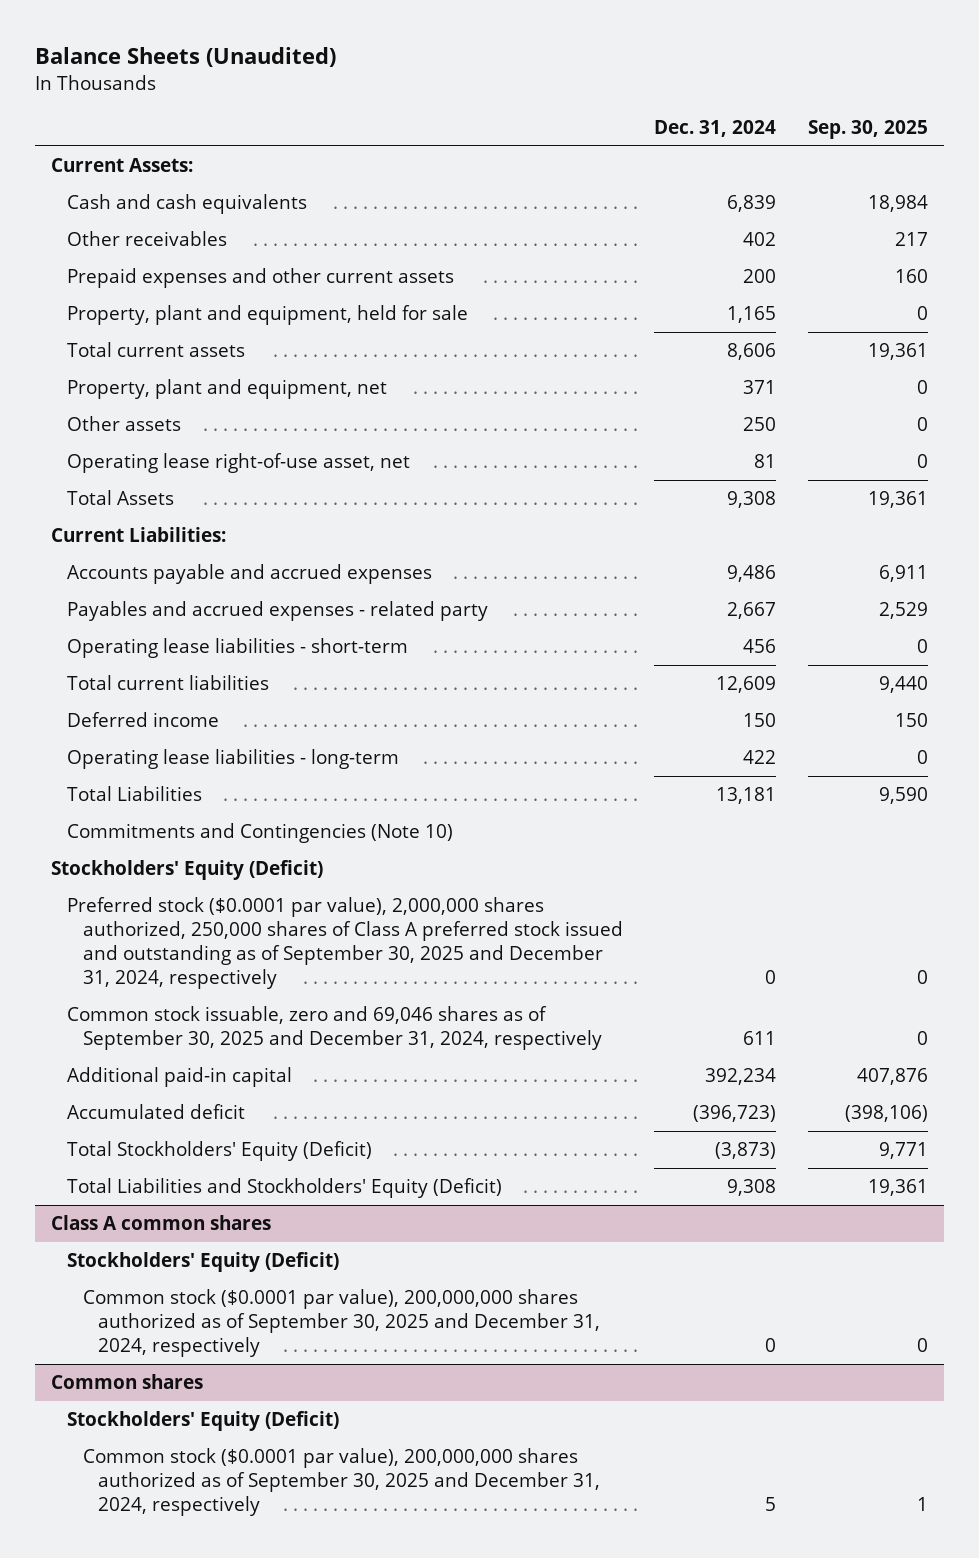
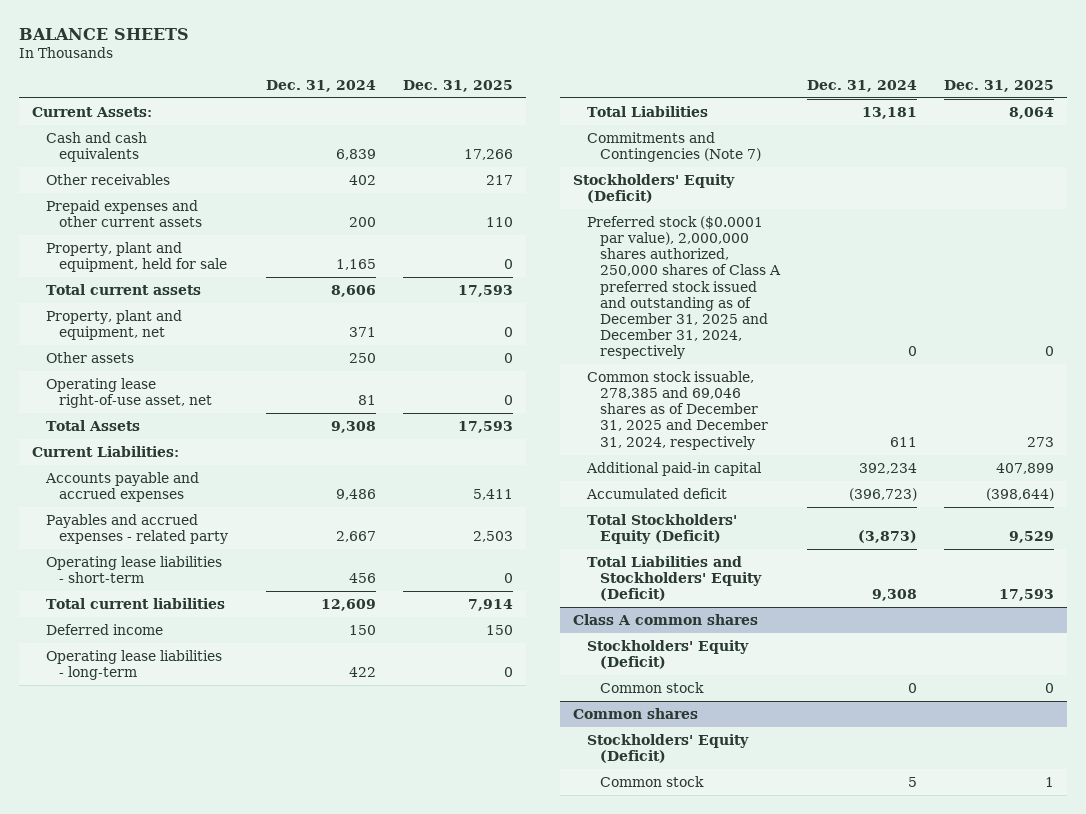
[35,47,337,68] Balance Sheets (Unaudited) -> [18,27,189,40] BALANCE SHEETS
[807,119,928,139] Sep. 30, 2025 -> none
none -> [402,79,513,92] Dec. 31, 2025
[66,823,453,844] Commitments and Contingencies (Note 10) -> [586,131,762,163] Commitments and Contingencies (Note 7)
[66,897,623,990] Preferred stock ($0.0001 par value), 2,000,000 shares authorized, 250,000 shares of Class A preferred stock issued and outstanding as of September 30, 2025 and December 31, 2024, respectively -> [586,215,782,360] Preferred stock ($0.0001 par value), 2,000,000 shares authorized, 250,000 shares of Class A preferred stock issued and outstanding as of December 31, 2025 and December 31, 2024, respectively
[66,1006,602,1051] Common stock issuable, zero and 69,046 shares as of September 30, 2025 and December 31, 2024, respectively -> [586,370,769,450] Common stock issuable, 278,385 and 69,046 shares as of December 31, 2025 and December 31, 2024, respectively
[82,1289,601,1358] Common stock ($0.0001 par value), 200,000,000 shares authorized as of September 30, 2025 and December 31, 2024, respectively -> [600,681,705,693] Common stock
[82,1448,601,1517] Common stock ($0.0001 par value), 200,000,000 shares authorized as of September 30, 2025 and December 31, 2024, respectively -> [600,775,705,787] Common stock

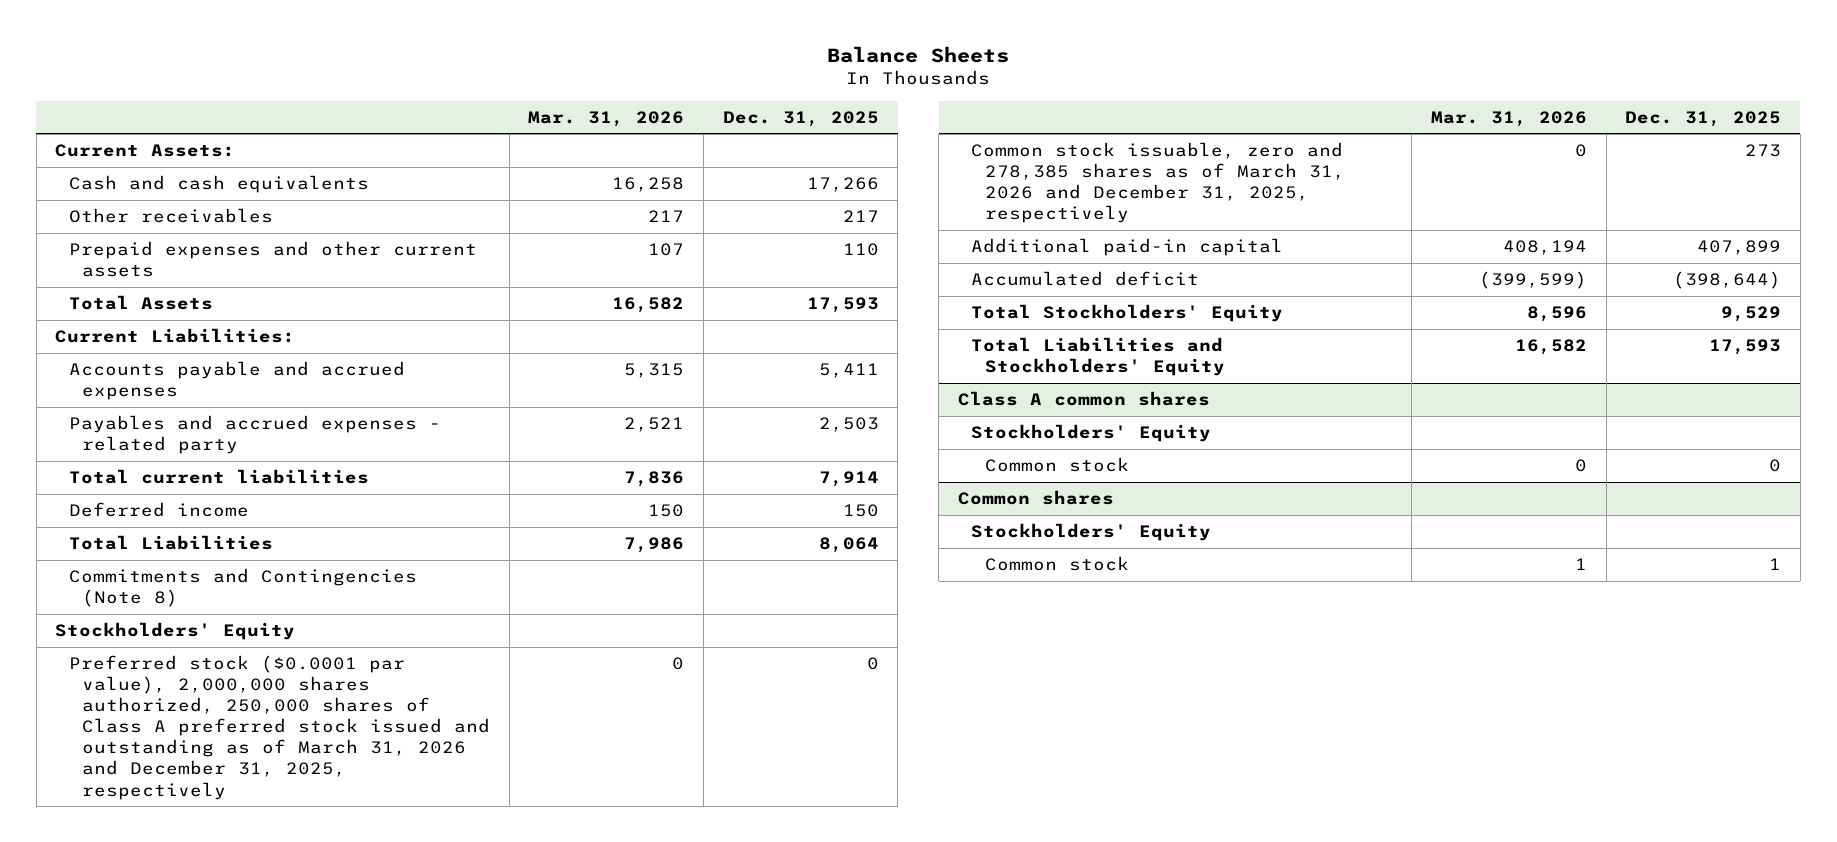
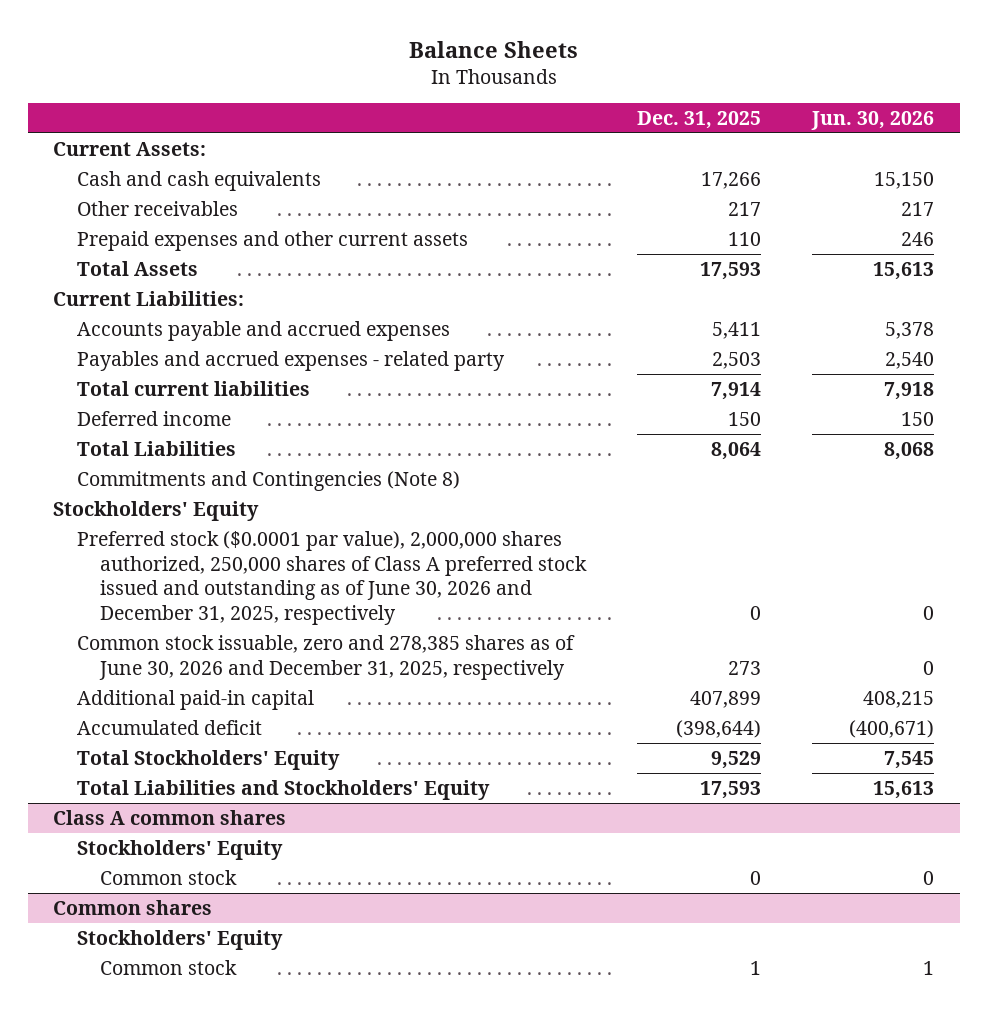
[528,110,685,127] Mar. 31, 2026 -> none
none -> [811,110,935,130] Jun. 30, 2026
[68,655,491,800] Preferred stock ($0.0001 par value), 2,000,000 shares authorized, 250,000 shares of Class A preferred stock issued and outstanding as of March 31, 2026 and December 31, 2025, respectively -> [76,530,588,626] Preferred stock ($0.0001 par value), 2,000,000 shares authorized, 250,000 shares of Class A preferred stock issued and outstanding as of June 30, 2026 and December 31, 2025, respectively
[971,142,1345,224] Common stock issuable, zero and 278,385 shares as of March 31, 2026 and December 31, 2025, respectively -> [76,634,575,680] Common stock issuable, zero and 278,385 shares as of June 30, 2026 and December 31, 2025, respectively

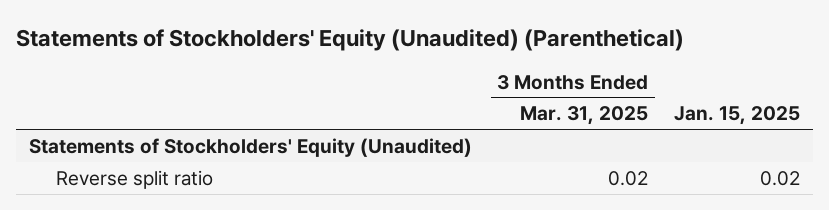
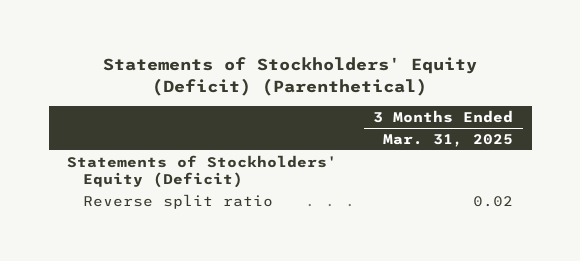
[15,29,684,52] Statements of Stockholders' Equity (Unaudited) (Parenthetical) -> [103,57,478,97] Statements of Stockholders' Equity (Deficit) (Parenthetical)
[674,106,801,126] Jan. 15, 2025 -> none
[28,137,472,157] Statements of Stockholders' Equity (Unaudited) -> [66,154,337,189] Statements of Stockholders' Equity (Deficit)

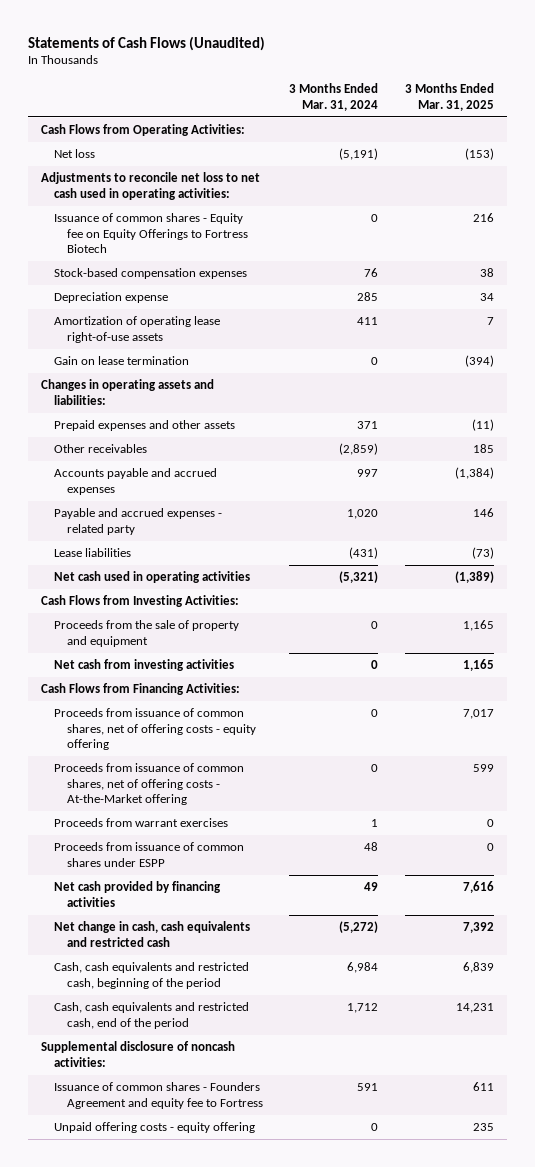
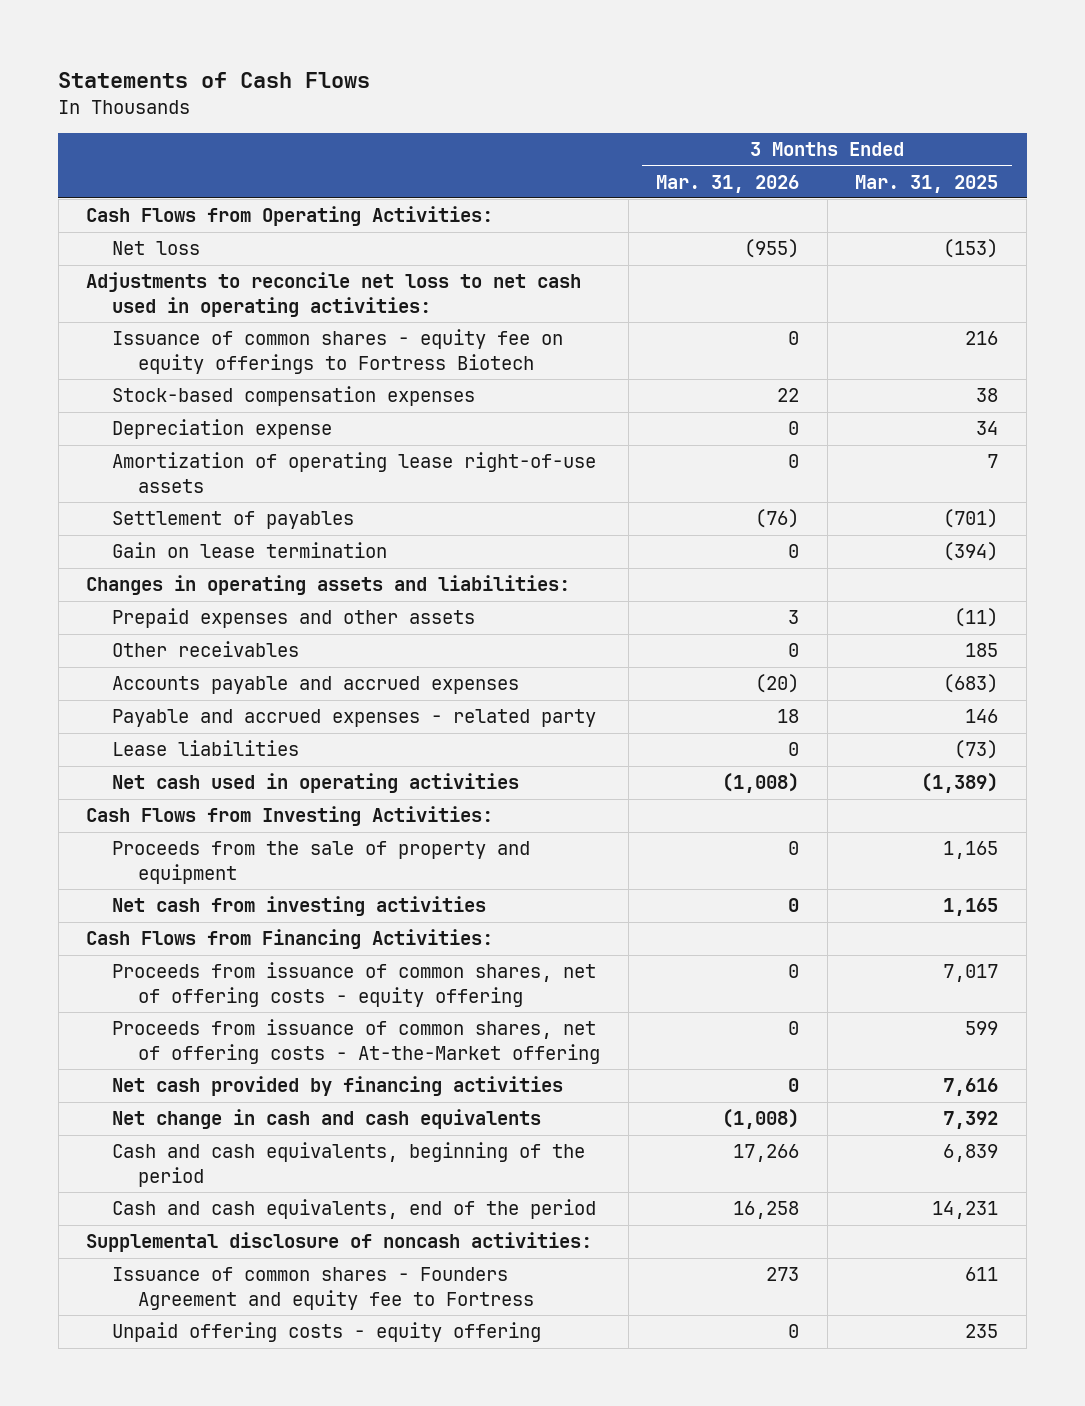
[28,35,266,51] Statements of Cash Flows (Unaudited) -> [58,71,371,88] Statements of Cash Flows
[289,83,379,111] 3 Months Ended Mar. 31, 2024 -> none
none -> [656,174,800,193] Mar. 31, 2026
[54,213,248,254] Issuance of common shares - Equity fee on Equity Offerings to Fortress Biotech -> [112,329,564,374] Issuance of common shares - equity fee on equity offerings to Fortress Biotech
none -> [112,511,355,530] Settlement of payables
[454,467,494,480] (1,384) -> [943,674,999,694] (683)
[54,818,229,828] Proceeds from warrant exercises -> none
[54,842,245,867] Proceeds from issuance of common shares under ESPP -> none
[54,921,251,947] Net change in cash, cash equivalents and restricted cash -> [112,1109,542,1130] Net change in cash and cash equivalents
[54,962,250,989] Cash, cash equivalents and restricted cash, beginning of the period -> [112,1142,586,1187] Cash and cash equivalents, beginning of the period
[54,1002,250,1029] Cash, cash equivalents and restricted cash, end of the period -> [112,1199,597,1220] Cash and cash equivalents, end of the period

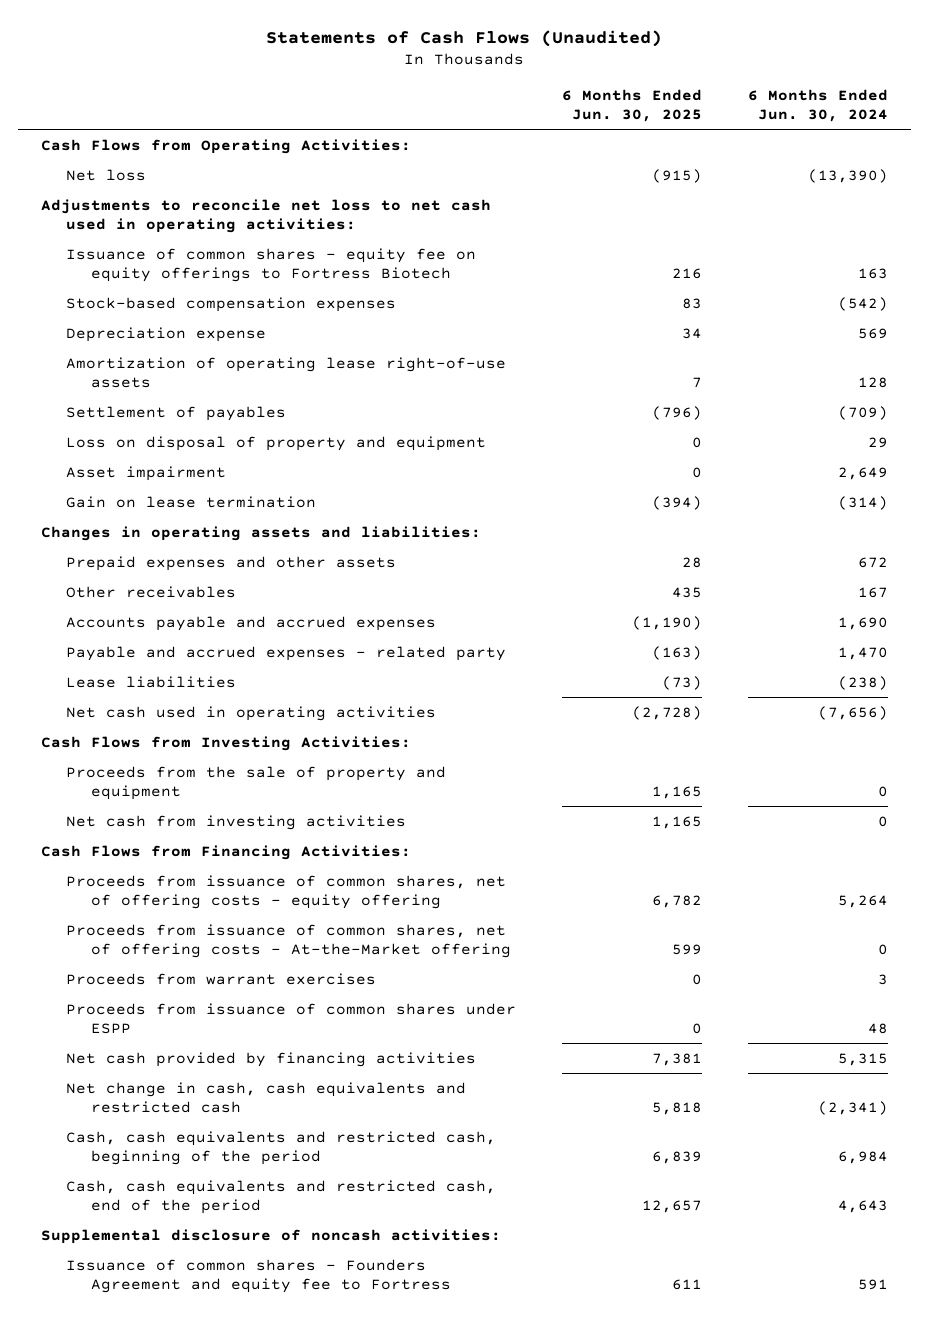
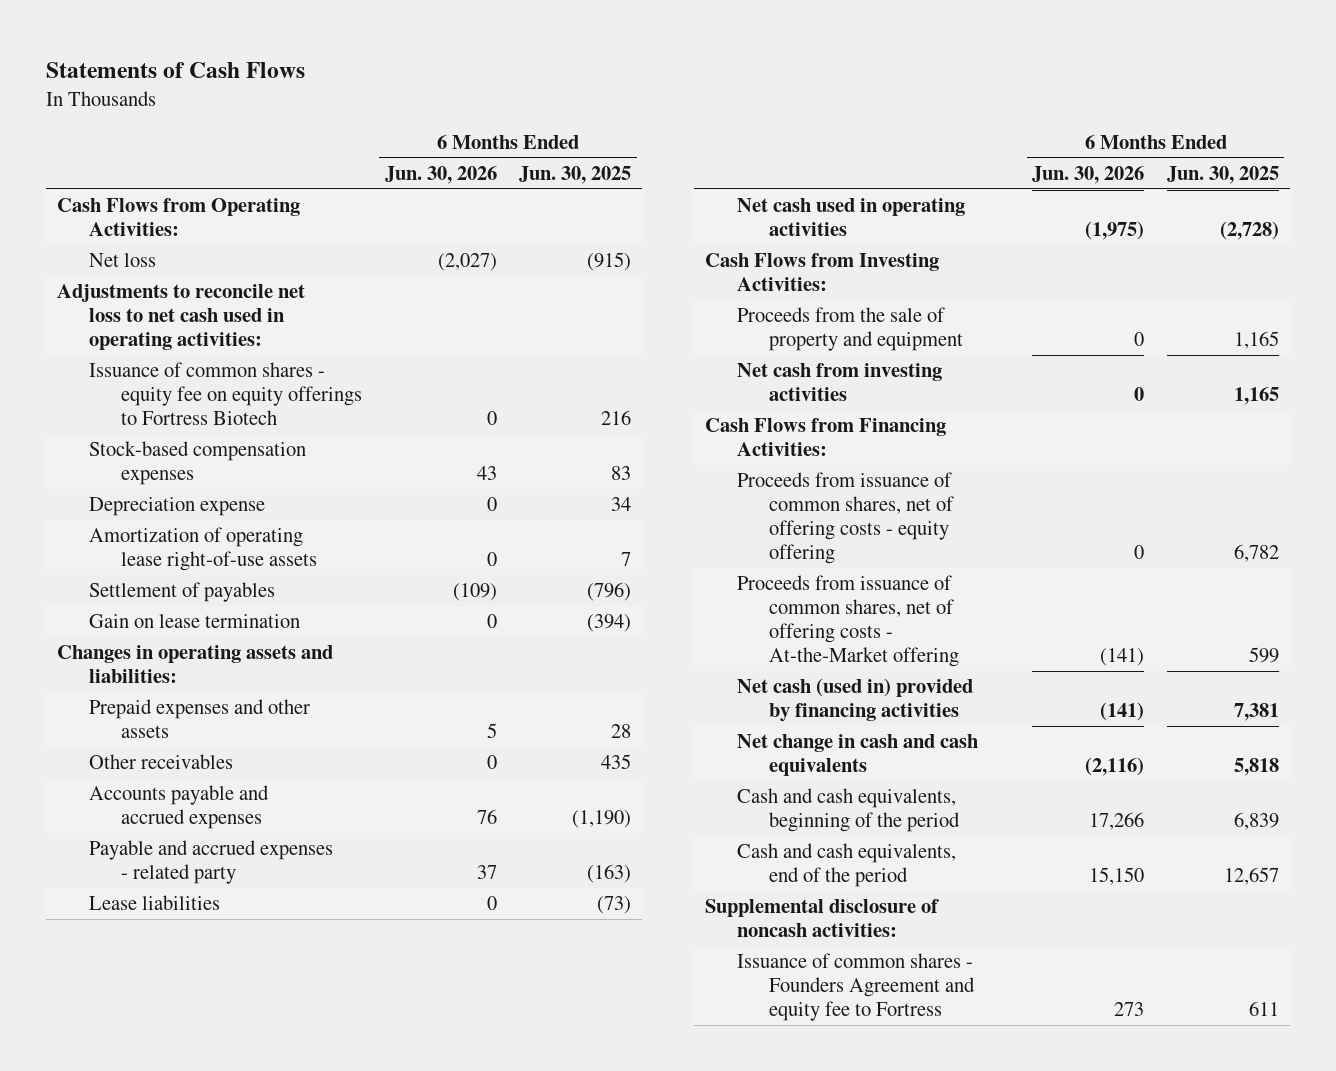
[266,29,663,47] Statements of Cash Flows (Unaudited) -> [46,62,306,79] Statements of Cash Flows
[747,89,888,122] 6 Months Ended Jun. 30, 2024 -> none
none -> [384,166,497,185] Jun. 30, 2026
[66,435,487,451] Loss on disposal of property and equipment -> none
[66,465,227,481] Asset impairment -> none
[66,972,377,985] Proceeds from warrant exercises -> none
[66,1002,517,1034] Proceeds from issuance of common shares under ESPP -> none
[66,1051,477,1067] Net cash provided by financing activities -> [736,678,973,723] Net cash (used in) provided by financing activities
[66,1081,467,1113] Net change in cash, cash equivalents and restricted cash -> [736,734,978,777] Net change in cash and cash equivalents
[66,1130,497,1165] Cash, cash equivalents and restricted cash, beginning of the period -> [736,788,960,833] Cash and cash equivalents, beginning of the period
[66,1179,497,1214] Cash, cash equivalents and restricted cash, end of the period -> [736,843,956,888] Cash and cash equivalents, end of the period

